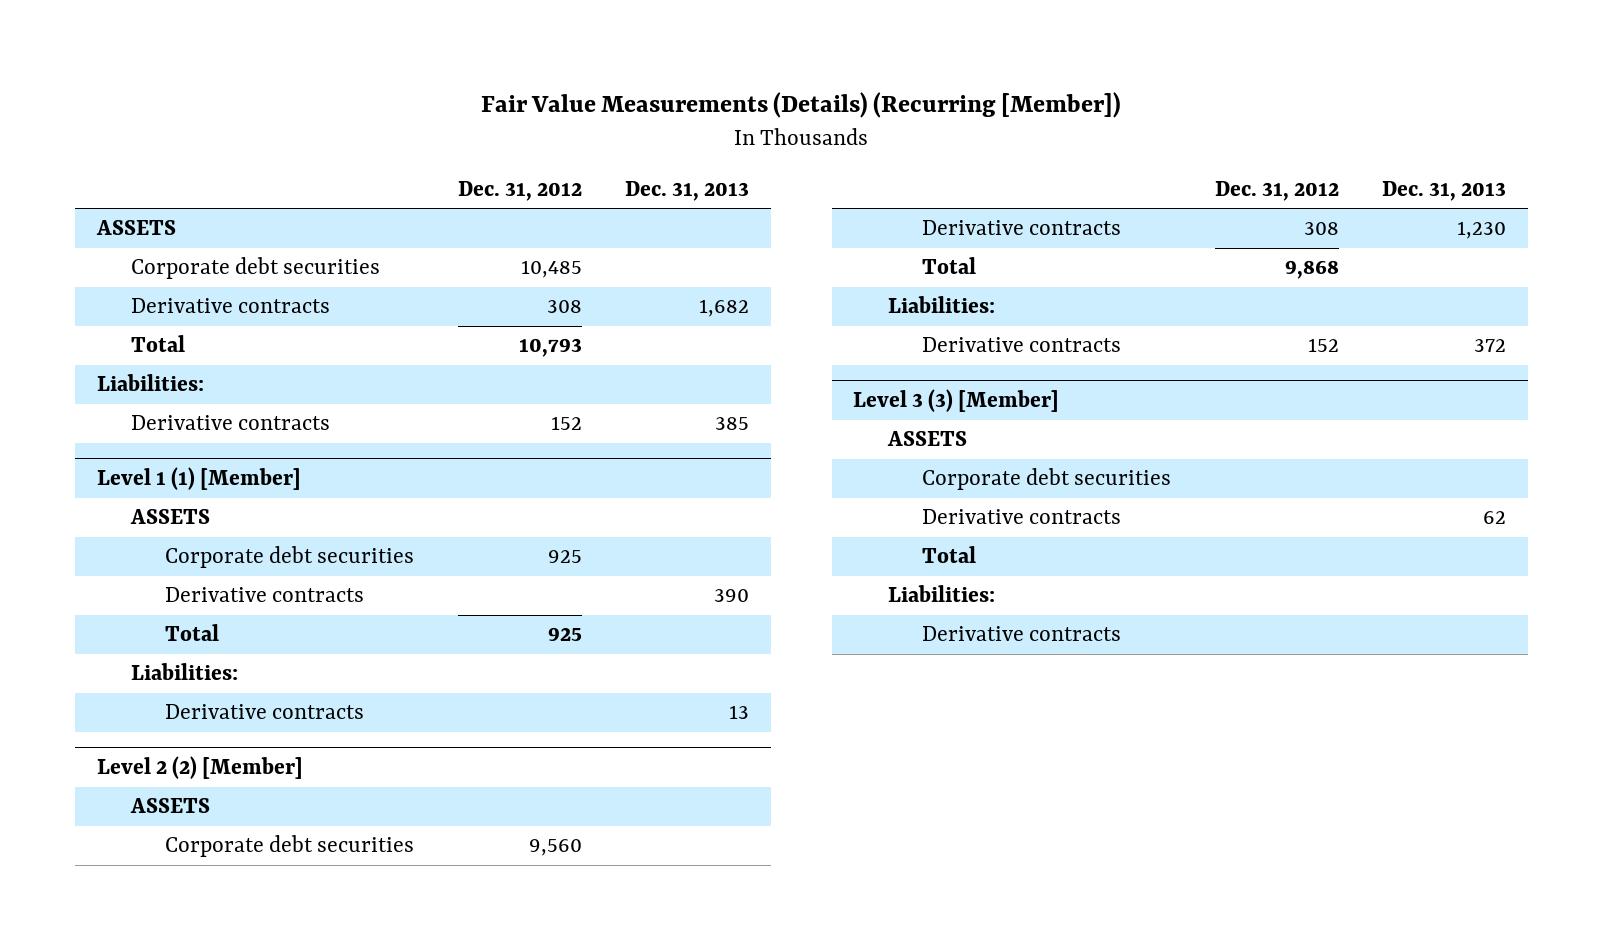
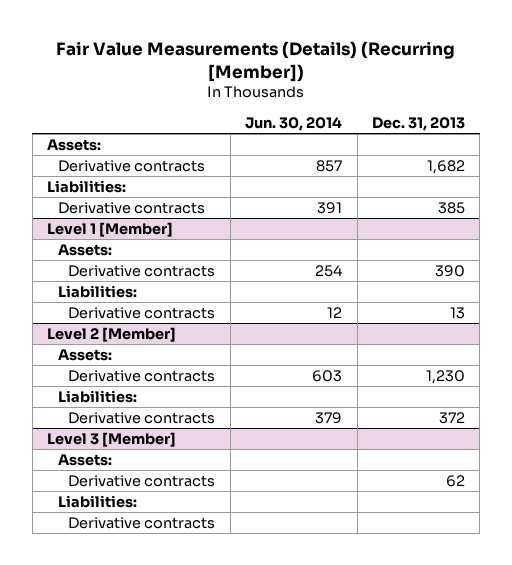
[457,180,582,201] Dec. 31, 2012 -> none
none -> [245,117,343,132] Jun. 30, 2014
[130,257,380,280] Corporate debt securities -> none
[95,220,176,236] ASSETS -> [47,139,102,152] Assets:
[130,335,185,353] Total -> none
[164,546,414,569] Corporate debt securities -> none
[96,467,301,491] Level 1 (1) [Member] -> [47,222,174,238] Level 1 [Member]
[129,509,210,525] ASSETS -> [57,244,112,257] Assets:
[164,624,219,642] Total -> none
[164,835,414,858] Corporate debt securities -> none
[96,756,303,780] Level 2 (2) [Member] -> [47,327,177,343] Level 2 [Member]
[129,798,210,814] ASSETS -> [57,349,112,362] Assets:
[921,257,976,275] Total -> none
[921,468,1171,491] Corporate debt securities -> none
[853,389,1060,413] Level 3 (3) [Member] -> [47,432,177,448] Level 3 [Member]
[886,431,967,447] ASSETS -> [57,454,112,467] Assets:
[921,546,976,564] Total -> none

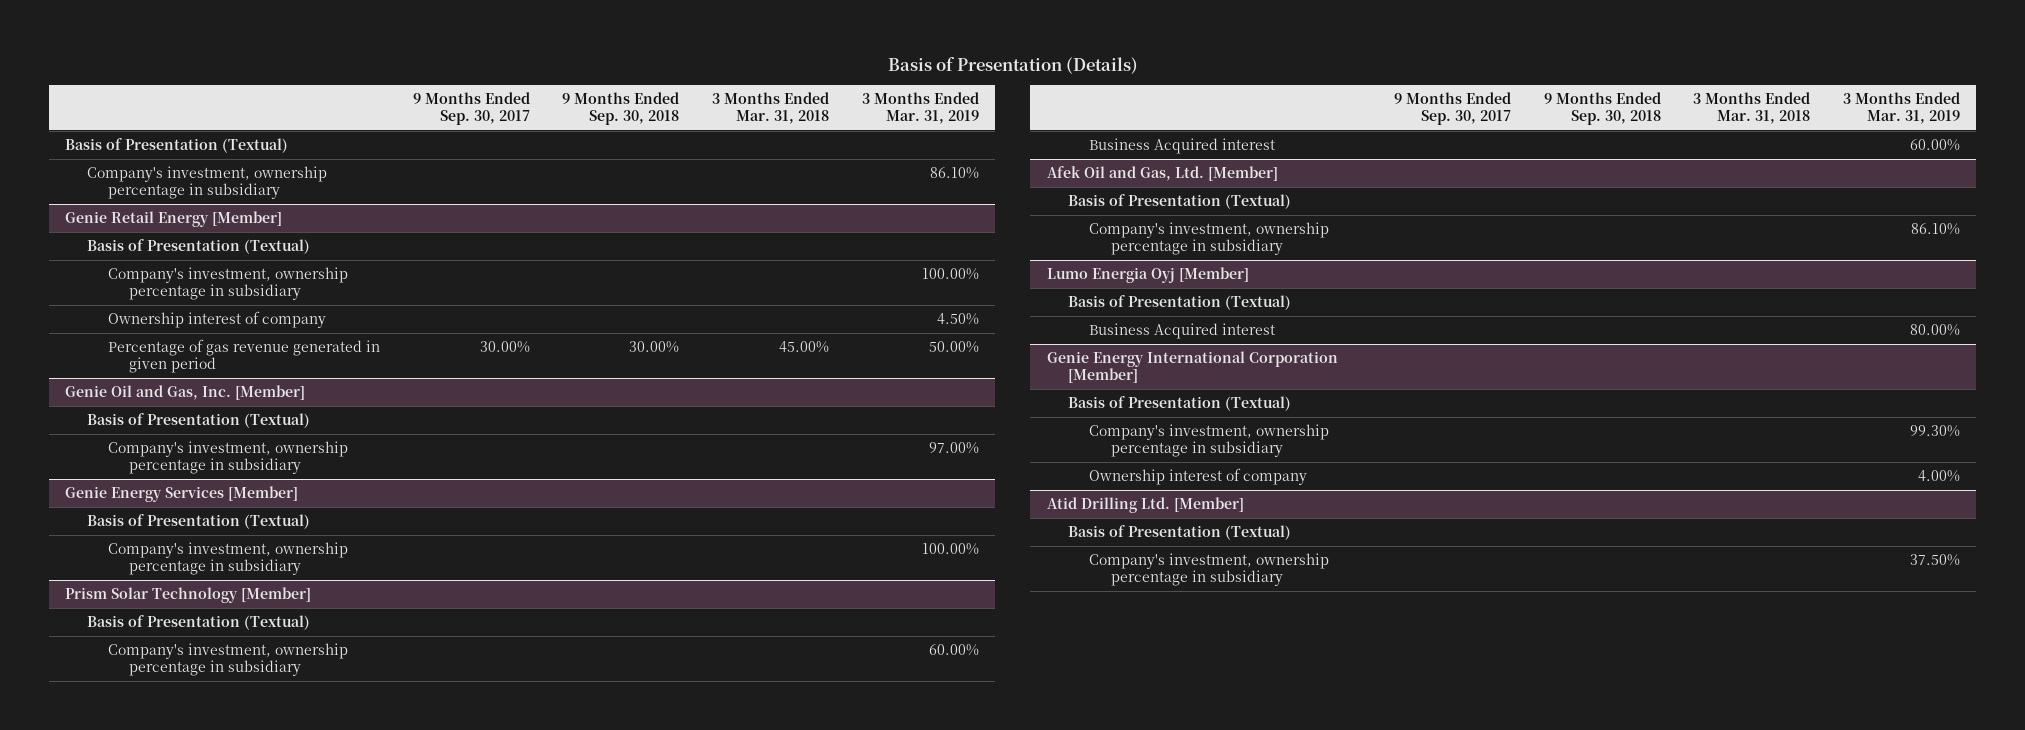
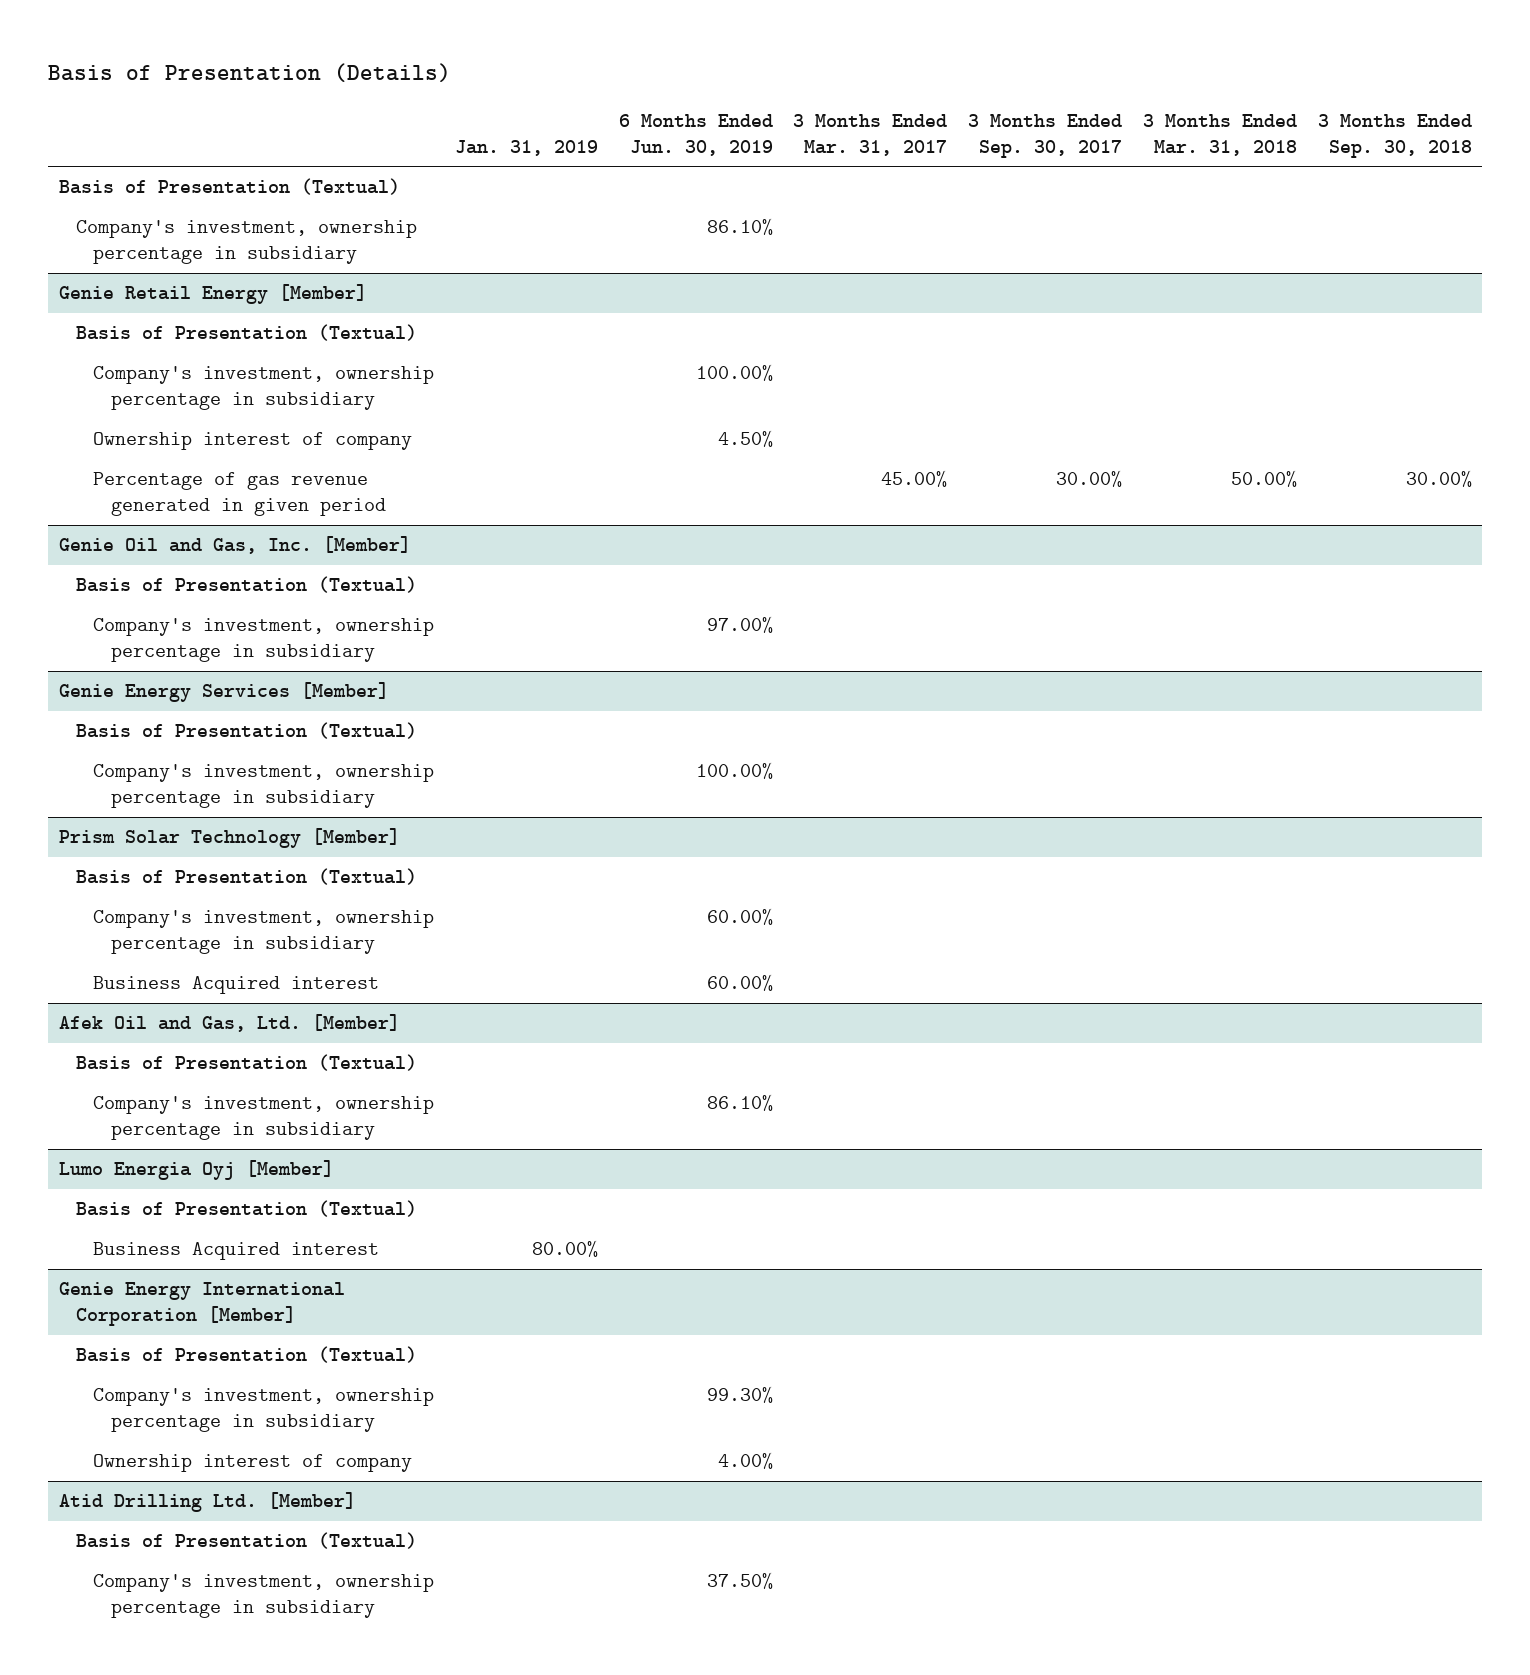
[412,92,530,126] 9 Months Ended Sep. 30, 2017 -> none
[562,92,680,126] 9 Months Ended Sep. 30, 2018 -> none
[861,92,979,125] 3 Months Ended Mar. 31, 2019 -> none
none -> [455,139,599,156] Jan. 31, 2019
none -> [618,113,773,156] 6 Months Ended Jun. 30, 2019
none -> [793,113,948,156] 3 Months Ended Mar. 31, 2017
none -> [968,113,1123,158] 3 Months Ended Sep. 30, 2017
none -> [1317,113,1472,158] 3 Months Ended Sep. 30, 2018
[778,341,829,354] 45.00% -> [1230,470,1297,488] 50.00%

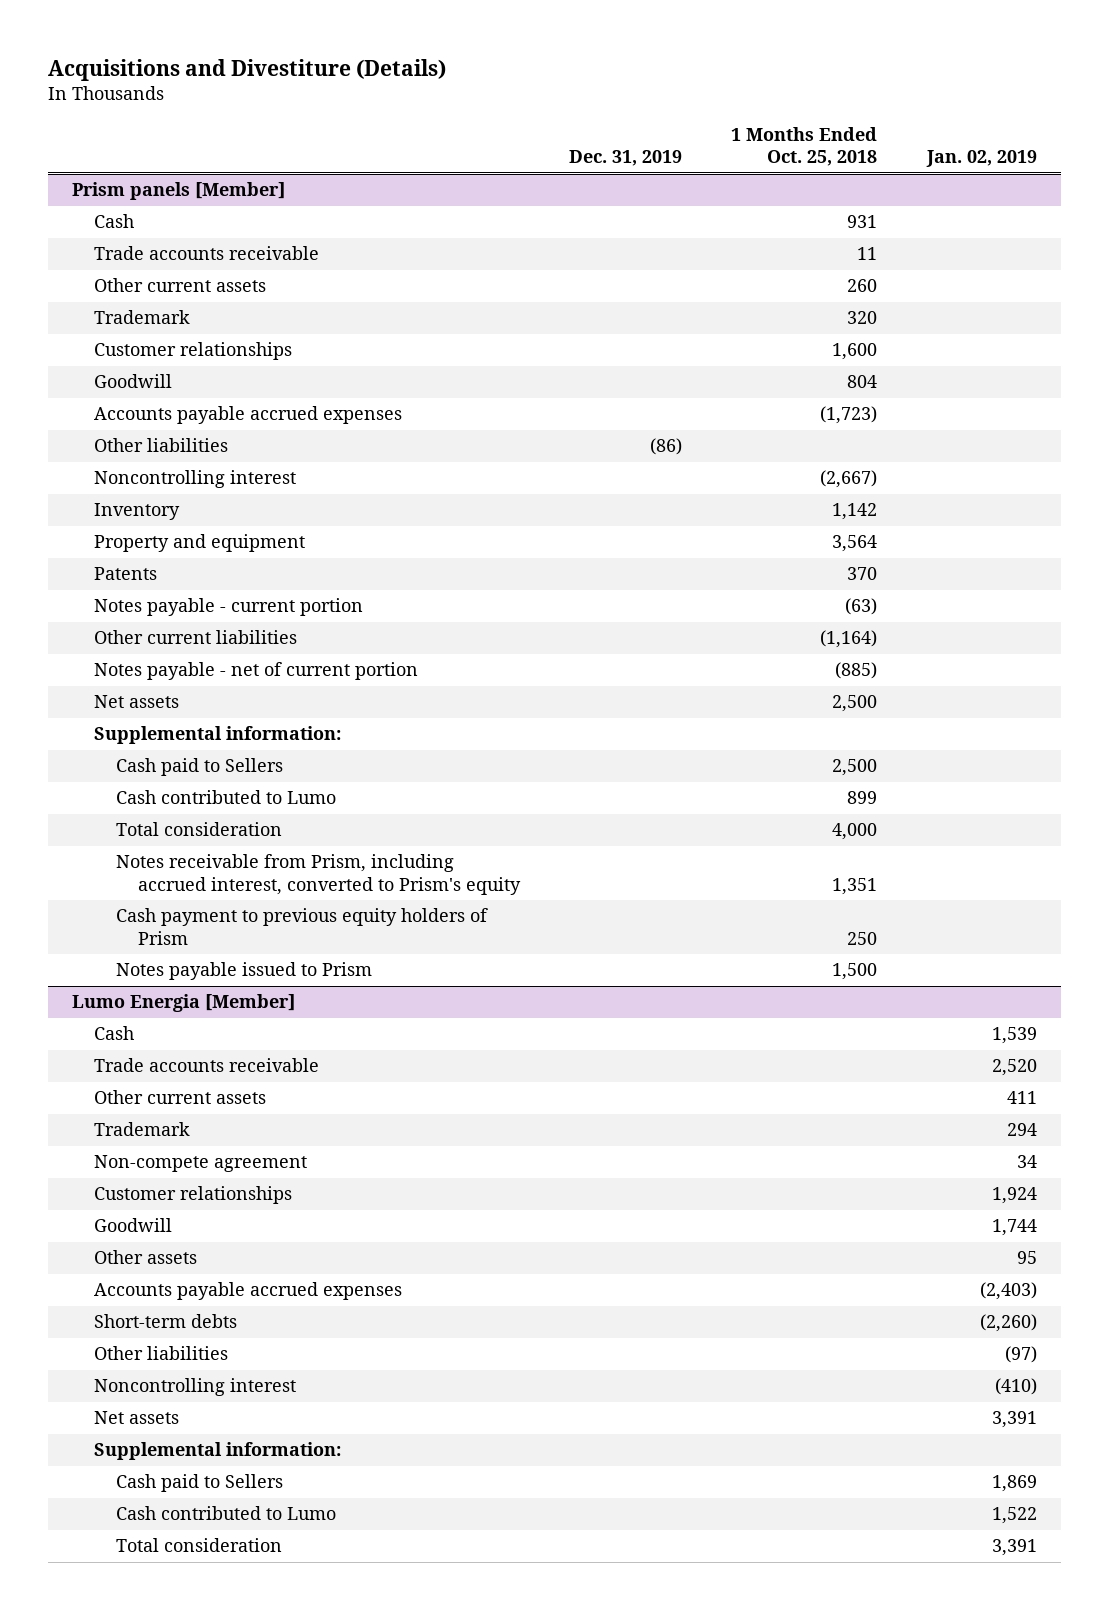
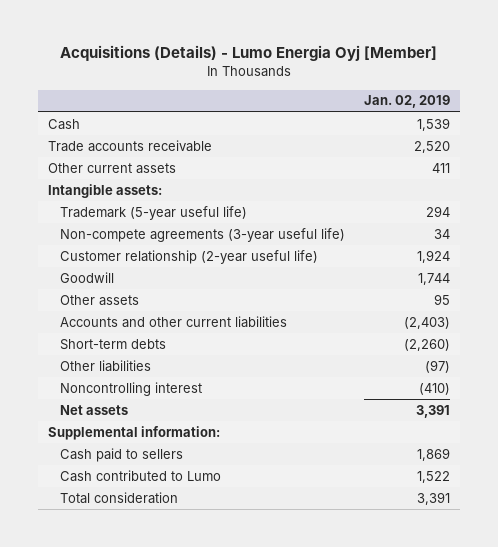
[47,58,446,81] Acquisitions and Divestiture (Details) -> [59,45,437,62] Acquisitions (Details) - Lumo Energia Oyj [Member]
[569,150,683,167] Dec. 31, 2019 -> none
[731,126,878,167] 1 Months Ended Oct. 25, 2018 -> none
[72,182,286,201] Prism panels [Member] -> none
[94,214,135,229] Cash -> none
[94,246,320,261] Trade accounts receivable -> none
[94,278,267,293] Other current assets -> none
[94,310,191,325] Trademark -> none
[94,342,293,361] Customer relationships -> none
[94,374,173,389] Goodwill -> none
[94,406,403,425] Accounts payable accrued expenses -> none
[94,438,229,453] Other liabilities -> none
[94,470,297,489] Noncontrolling interest -> none
[94,503,181,521] Inventory -> none
[94,534,306,553] Property and equipment -> none
[94,567,158,581] Patents -> none
[94,598,364,617] Notes payable - current portion -> none
[94,630,298,645] Other current liabilities -> none
[94,662,419,681] Notes payable - net of current portion -> none
[94,695,180,709] Net assets -> none
[94,726,342,745] Supplemental information: -> none
[116,758,284,777] Cash paid to Sellers -> none
[116,790,337,805] Cash contributed to Lumo -> none
[116,822,283,837] Total consideration -> none
[116,854,522,895] Notes receivable from Prism, including accrued interest, converted to Prism's equity -> none
[116,908,489,945] Cash payment to previous equity holders of Prism -> none
[116,962,373,981] Notes payable issued to Prism -> none
[72,994,296,1013] Lumo Energia [Member] -> none
none -> [47,183,162,198] Intangible assets:
[94,1122,191,1137] Trademark -> [59,205,247,220] Trademark (5-year useful life)
[94,1155,308,1173] Non-compete agreement -> [59,227,345,242] Non-compete agreements (3-year useful life)
[94,1186,293,1205] Customer relationships -> [59,249,318,264] Customer relationship (2-year useful life)
[94,1282,403,1301] Accounts payable accrued expenses -> [59,315,287,328] Accounts and other current liabilities
[116,1474,284,1493] Cash paid to Sellers -> [59,447,183,462] Cash paid to sellers

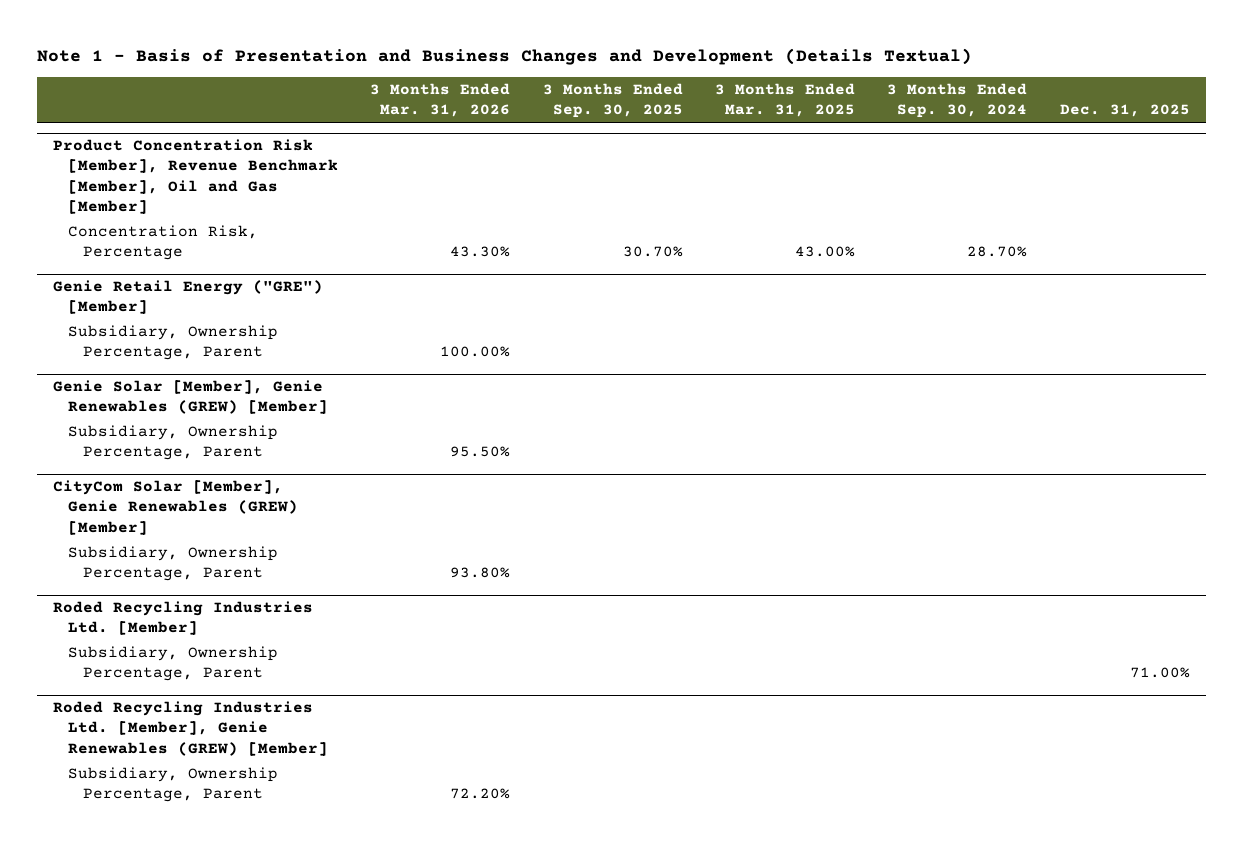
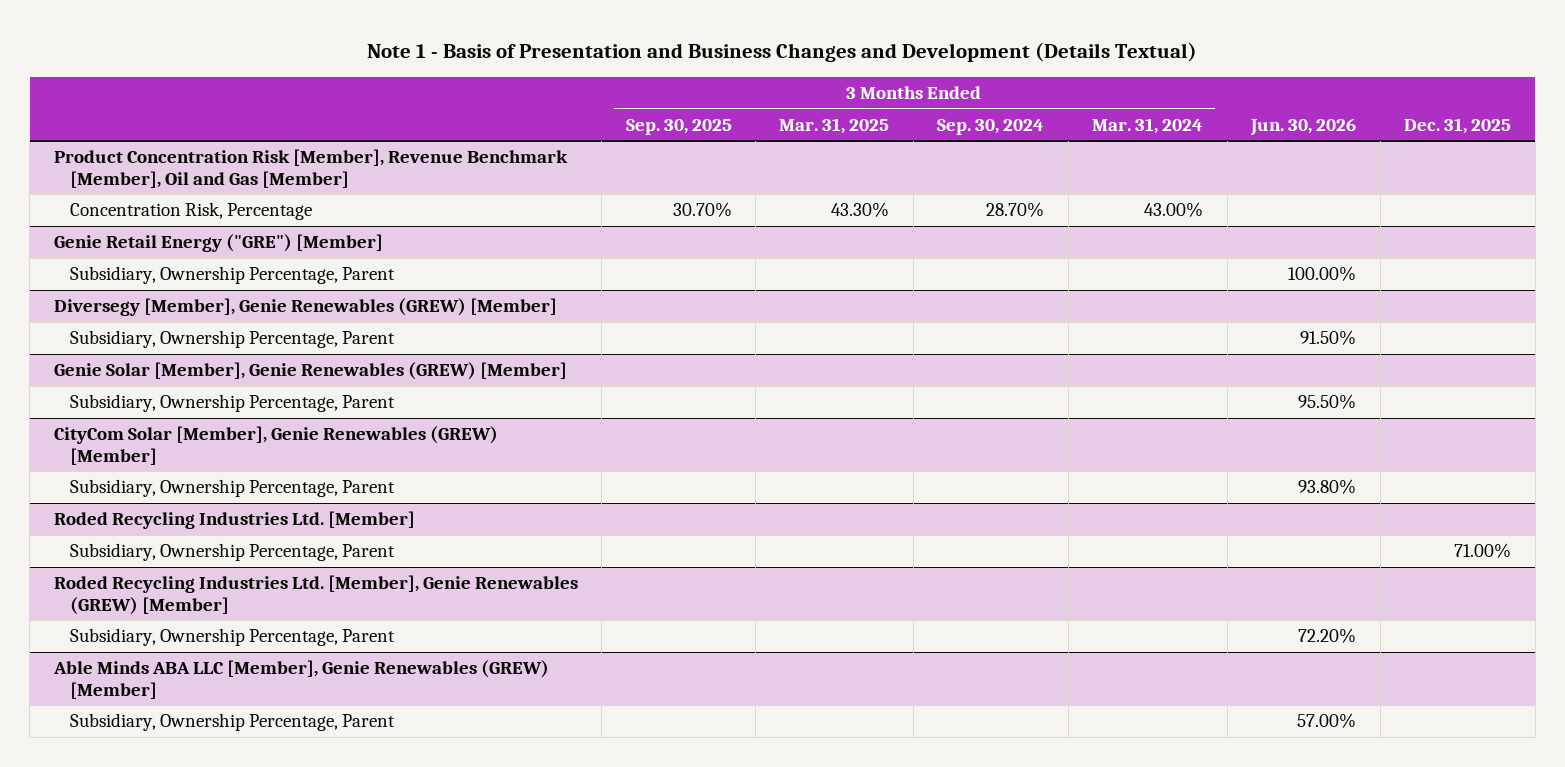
[370,82,511,118] 3 Months Ended Mar. 31, 2026 -> none
none -> [1092,117,1204,134] Mar. 31, 2024
none -> [1250,117,1357,136] Jun. 30, 2026
[794,246,855,258] 43.00% -> [831,202,890,218] 43.30%
none -> [53,298,557,317] Diversegy [Member], Genie Renewables (GREW) [Member]
none -> [70,330,396,349] Subsidiary, Ownership Percentage, Parent
none -> [52,660,549,699] Able Minds ABA LLC [Member], Genie Renewables (GREW) [Member]
none -> [70,713,396,732] Subsidiary, Ownership Percentage, Parent

